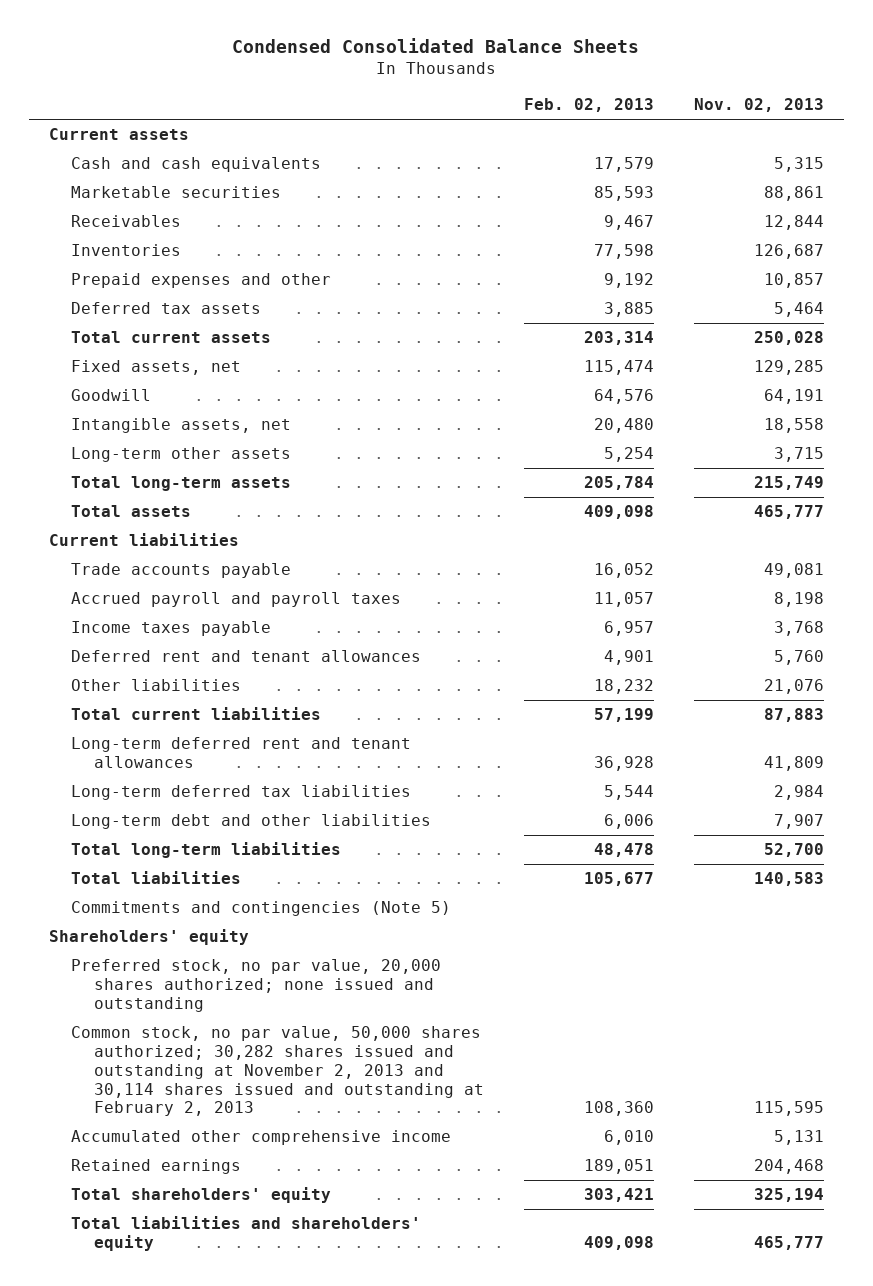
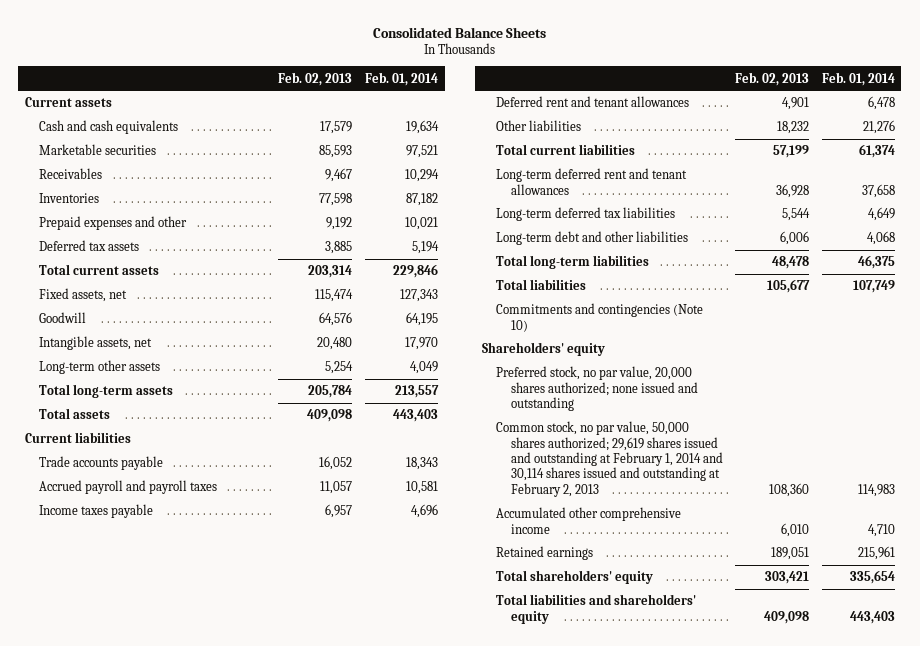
[232,38,640,54] Condensed Consolidated Balance Sheets -> [372,26,546,38] Consolidated Balance Sheets
[693,98,824,113] Nov. 02, 2013 -> none
none -> [365,71,439,86] Feb. 01, 2014
[71,901,452,917] Commitments and contingencies (Note 5) -> [496,303,704,332] Commitments and contingencies (Note 10)
[71,1026,484,1117] Common stock, no par value, 50,000 shares authorized; 30,282 shares issued and outstanding at November 2, 2013 and 30,114 shares issued and outstanding at February 2, 2013 -> [496,421,723,497] Common stock, no par value, 50,000 shares authorized; 29,619 shares issued and outstanding at February 1, 2014 and 30,114 shares issued and outstanding at February 2, 2013

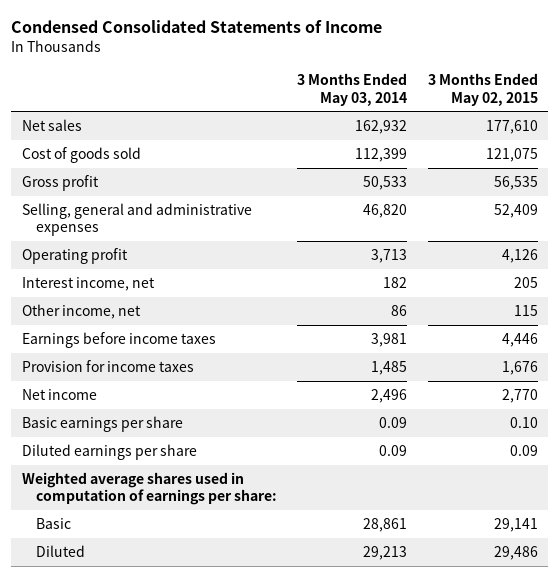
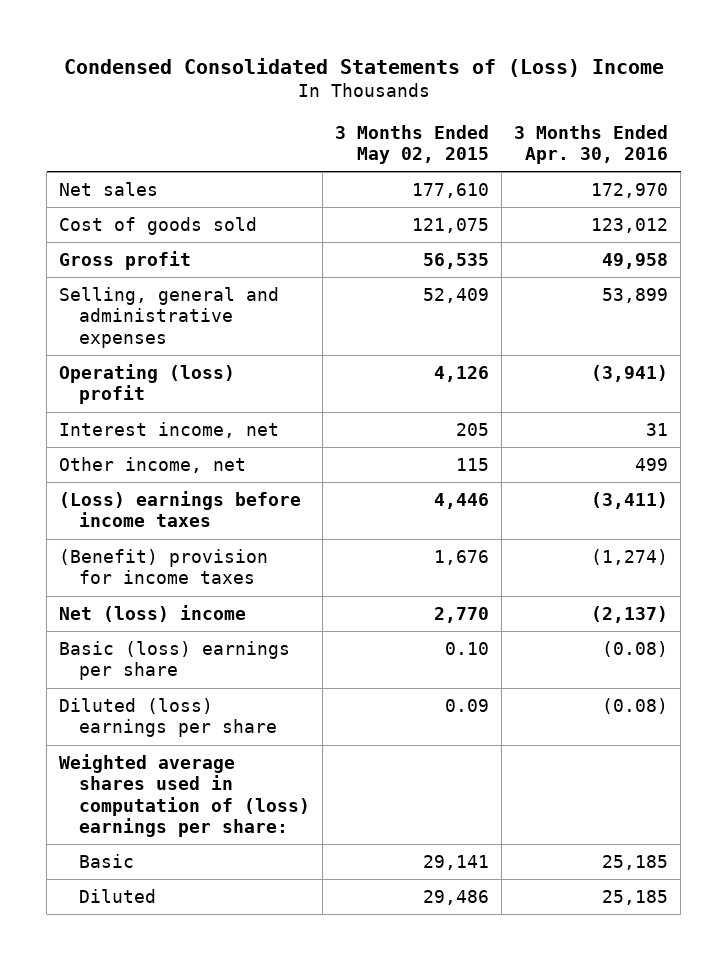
[11,20,383,34] Condensed Consolidated Statements of Income -> [63,57,664,77] Condensed Consolidated Statements of (Loss) Income
[297,73,408,106] 3 Months Ended May 03, 2014 -> none
none -> [514,124,669,165] 3 Months Ended Apr. 30, 2016
[21,247,128,264] Operating profit -> [59,363,236,405] Operating (loss) profit
[21,331,216,348] Earnings before income taxes -> [59,490,302,528] (Loss) earnings before income taxes
[21,359,194,372] Provision for income taxes -> [59,548,269,585] (Benefit) provision for income taxes
[21,388,97,400] Net income -> [59,604,247,622] Net (loss) income
[21,415,183,432] Basic earnings per share -> [59,640,291,681] Basic (loss) earnings per share
[21,443,197,460] Diluted earnings per share -> [59,697,277,738] Diluted (loss) earnings per share
[21,471,277,506] Weighted average shares used in computation of earnings per share: -> [59,753,310,838] Weighted average shares used in computation of (loss) earnings per share:

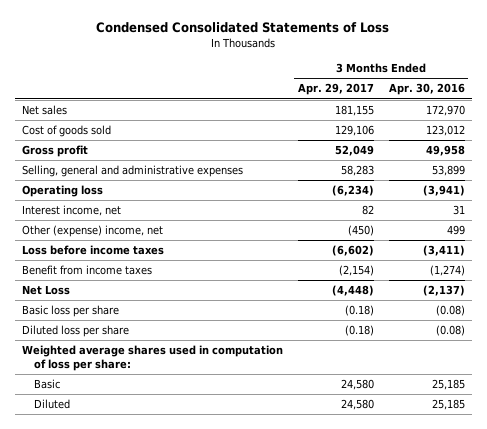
[63,57,664,77] Condensed Consolidated Statements of (Loss) Income -> [96,21,390,33] Condensed Consolidated Statements of Loss
[334,124,489,165] 3 Months Ended May 02, 2015 -> none
none -> [297,83,374,96] Apr. 29, 2017
[59,363,236,405] Operating (loss) profit -> [22,185,104,198] Operating loss
[59,456,247,473] Other income, net -> [22,225,164,238] Other (expense) income, net
[59,490,302,528] (Loss) earnings before income taxes -> [22,245,165,256] Loss before income taxes
[59,548,269,585] (Benefit) provision for income taxes -> [22,265,153,276] Benefit from income taxes
[59,604,247,622] Net (loss) income -> [22,285,71,296] Net Loss
[59,640,291,681] Basic (loss) earnings per share -> [22,305,120,318] Basic loss per share
[59,697,277,738] Diluted (loss) earnings per share -> [22,325,130,338] Diluted loss per share
[59,753,310,838] Weighted average shares used in computation of (loss) earnings per share: -> [22,345,284,371] Weighted average shares used in computation of loss per share:

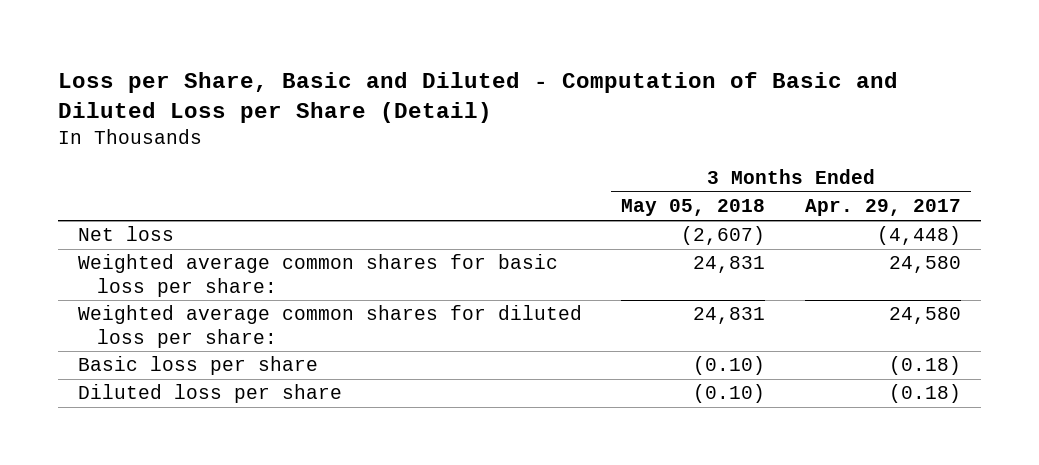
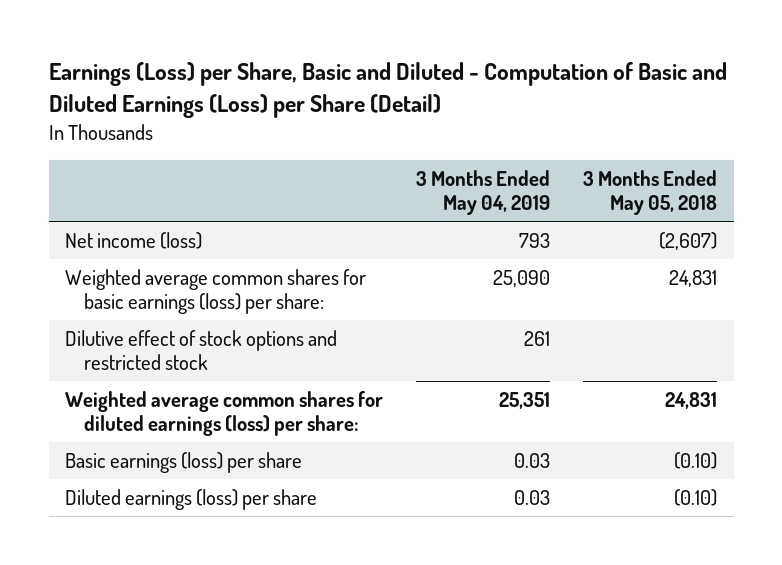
[57,71,898,124] Loss per Share, Basic and Diluted - Computation of Basic and Diluted Loss per Share (Detail) -> [48,62,727,119] Earnings (Loss) per Share, Basic and Diluted - Computation of Basic and Diluted Earnings (Loss) per Share (Detail)
[805,199,962,217] Apr. 29, 2017 -> none
none -> [416,170,551,216] 3 Months Ended May 04, 2019
[77,226,174,242] Net loss -> [65,231,203,249] Net income (loss)
[77,254,558,297] Weighted average common shares for basic loss per share: -> [65,268,367,315] Weighted average common shares for basic earnings (loss) per share:
none -> [65,329,338,371] Dilutive effect of stock options and restricted stock
[77,305,582,348] Weighted average common shares for diluted loss per share: -> [65,390,384,437] Weighted average common shares for diluted earnings (loss) per share:
[77,356,318,376] Basic loss per share -> [65,451,303,473] Basic earnings (loss) per share
[77,384,342,404] Diluted loss per share -> [65,488,318,510] Diluted earnings (loss) per share

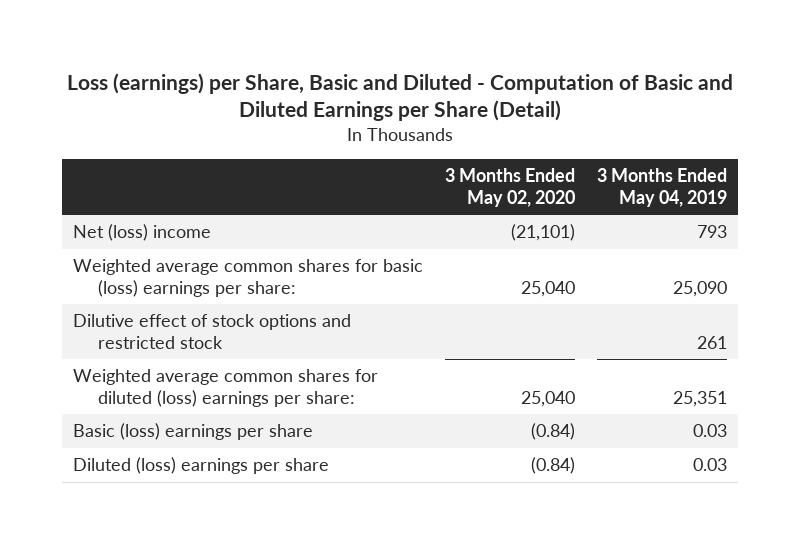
[48,62,727,119] Earnings (Loss) per Share, Basic and Diluted - Computation of Basic and Diluted Earnings (Loss) per Share (Detail) -> [66,72,733,122] Loss (earnings) per Share, Basic and Diluted - Computation of Basic and Diluted Earnings per Share (Detail)
[583,170,718,216] 3 Months Ended May 05, 2018 -> none
none -> [444,168,575,207] 3 Months Ended May 02, 2020
[65,231,203,249] Net income (loss) -> [73,224,212,242] Net (loss) income
[65,268,367,315] Weighted average common shares for basic earnings (loss) per share: -> [73,259,424,297] Weighted average common shares for basic (loss) earnings per share:
[65,390,384,437] Weighted average common shares for diluted earnings (loss) per share: -> [73,369,379,407] Weighted average common shares for diluted (loss) earnings per share:
[65,451,303,473] Basic earnings (loss) per share -> [73,423,314,441] Basic (loss) earnings per share
[65,488,318,510] Diluted earnings (loss) per share -> [73,457,330,475] Diluted (loss) earnings per share

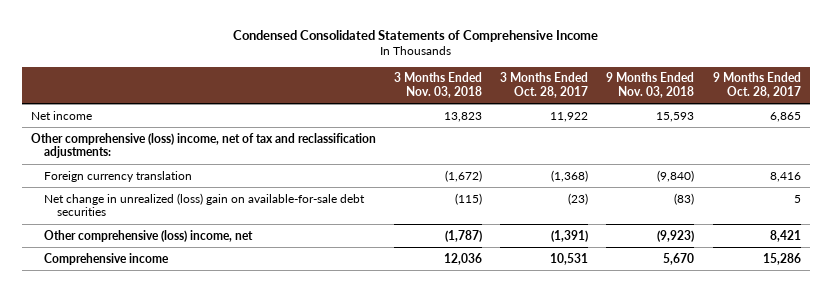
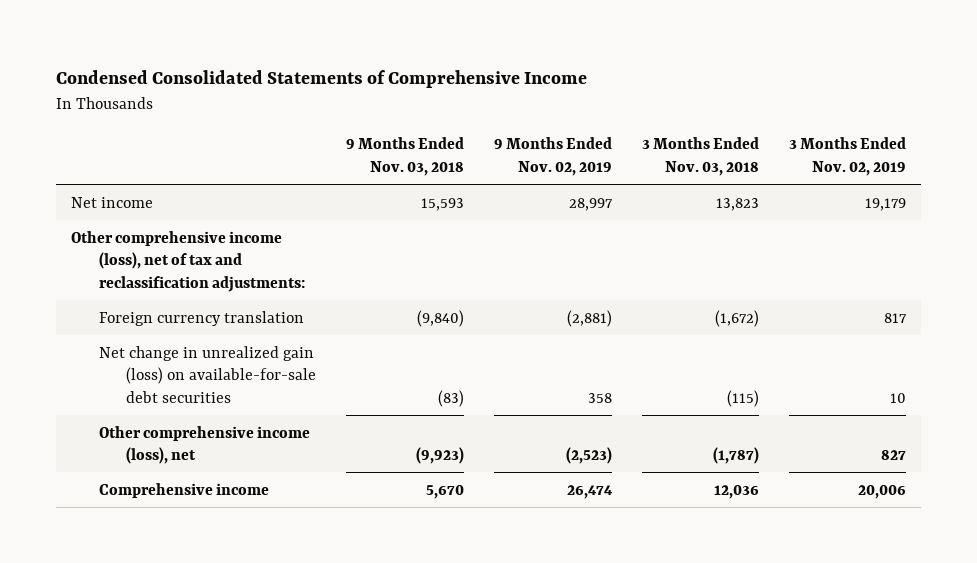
[500,72,589,99] 3 Months Ended Oct. 28, 2017 -> none
[712,72,801,99] 9 Months Ended Oct. 28, 2017 -> none
none -> [494,137,613,176] 9 Months Ended Nov. 02, 2019
none -> [789,137,907,176] 3 Months Ended Nov. 02, 2019
[31,132,377,159] Other comprehensive (loss) income, net of tax and reclassification adjustments: -> [70,230,305,292] Other comprehensive income (loss), net of tax and reclassification adjustments:
[44,192,366,217] Net change in unrealized (loss) gain on available-for-sale debt securities -> [98,345,317,403] Net change in unrealized gain (loss) on available-for-sale debt securities
[44,229,254,242] Other comprehensive (loss) income, net -> [98,425,310,465] Other comprehensive income (loss), net

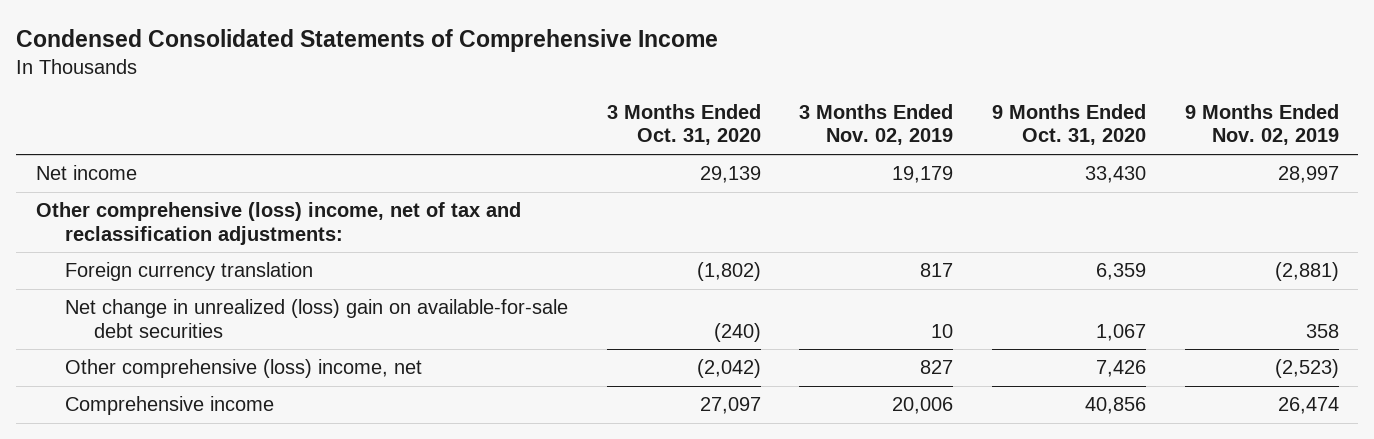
[346,137,465,176] 9 Months Ended Nov. 03, 2018 -> none
[642,137,760,176] 3 Months Ended Nov. 03, 2018 -> none
none -> [606,104,761,146] 3 Months Ended Oct. 31, 2020
none -> [991,104,1146,146] 9 Months Ended Oct. 31, 2020
[70,230,305,292] Other comprehensive income (loss), net of tax and reclassification adjustments: -> [35,202,521,245] Other comprehensive (loss) income, net of tax and reclassification adjustments:
[98,345,317,403] Net change in unrealized gain (loss) on available-for-sale debt securities -> [64,299,568,338] Net change in unrealized (loss) gain on available-for-sale debt securities
[98,425,310,465] Other comprehensive income (loss), net -> [64,359,422,379] Other comprehensive (loss) income, net

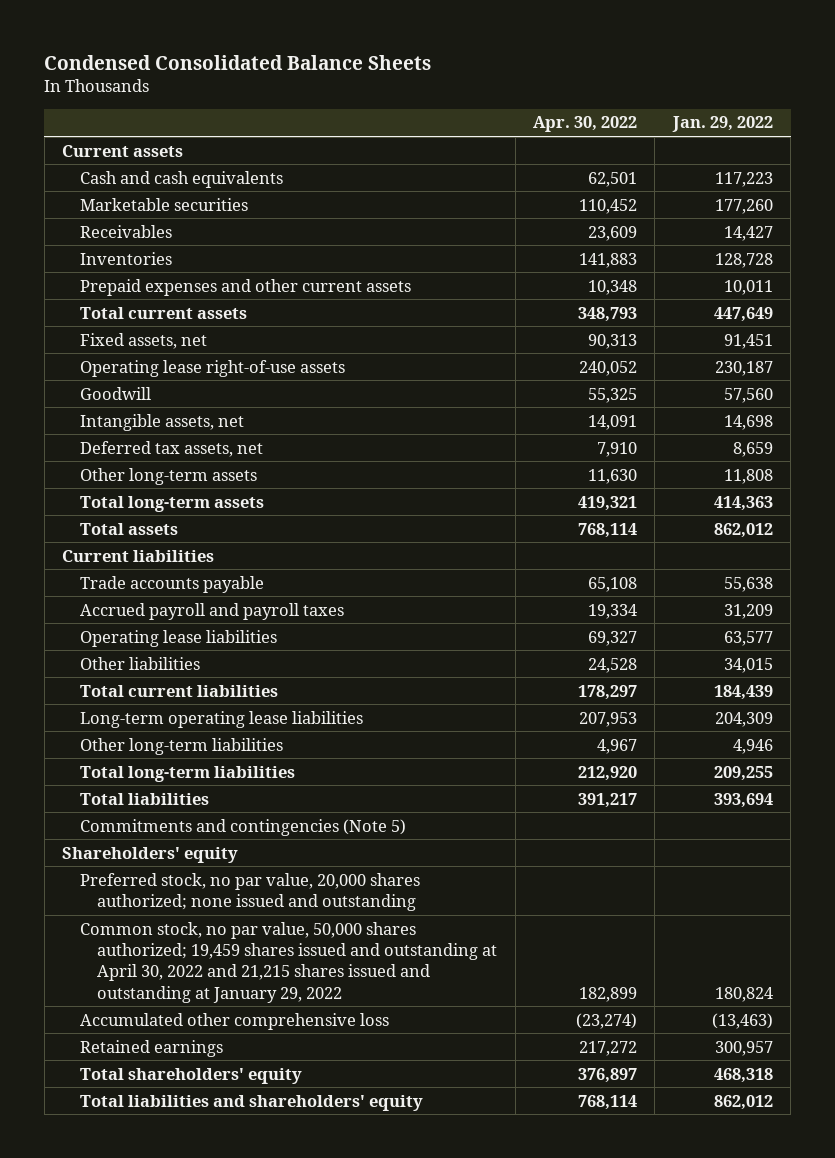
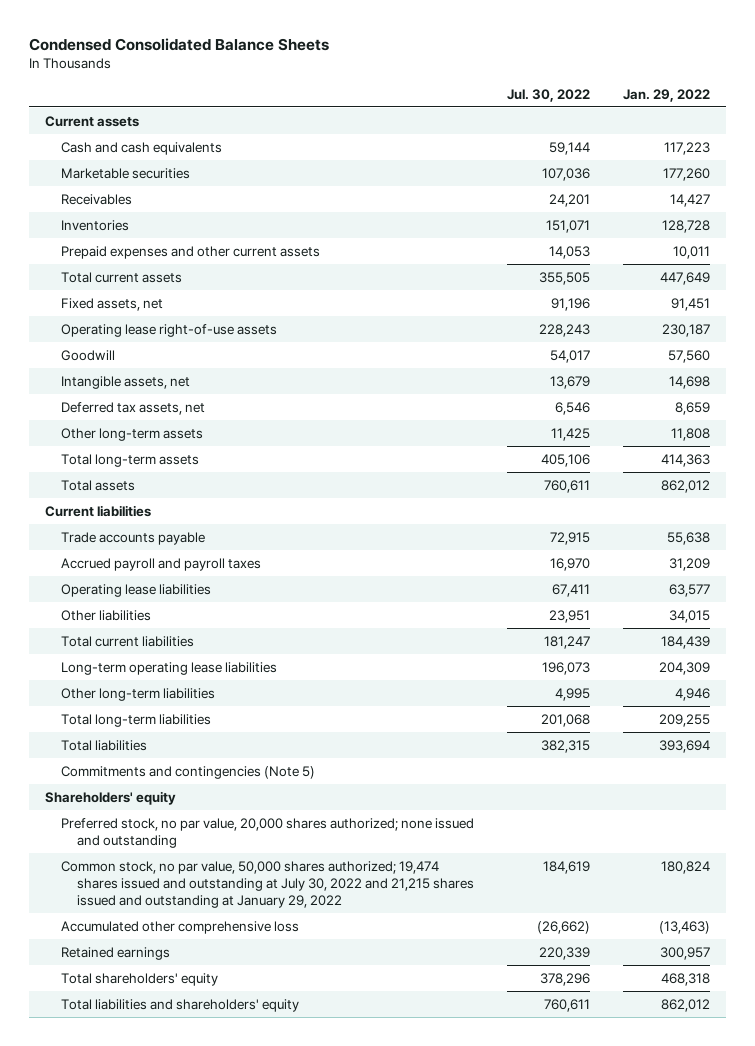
[533,116,638,133] Apr. 30, 2022 -> none
none -> [506,88,590,102] Jul. 30, 2022
[79,921,498,1003] Common stock, no par value, 50,000 shares authorized; 19,459 shares issued and outstanding at April 30, 2022 and 21,215 shares issued and outstanding at January 29, 2022 -> [61,860,474,908] Common stock, no par value, 50,000 shares authorized; 19,474 shares issued and outstanding at July 30, 2022 and 21,215 shares issued and outstanding at January 29, 2022

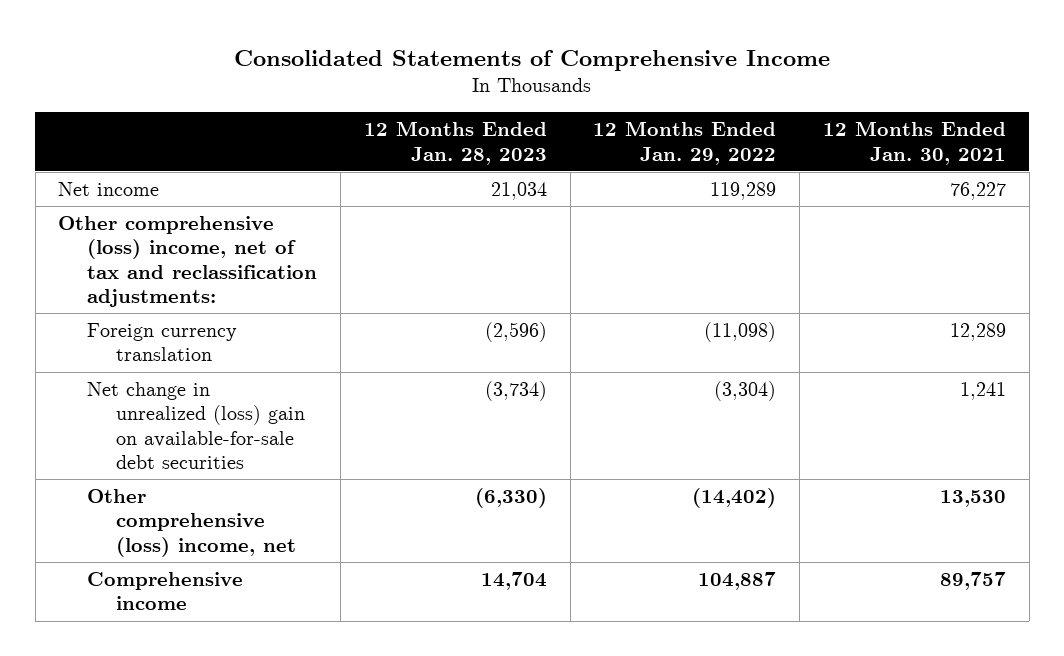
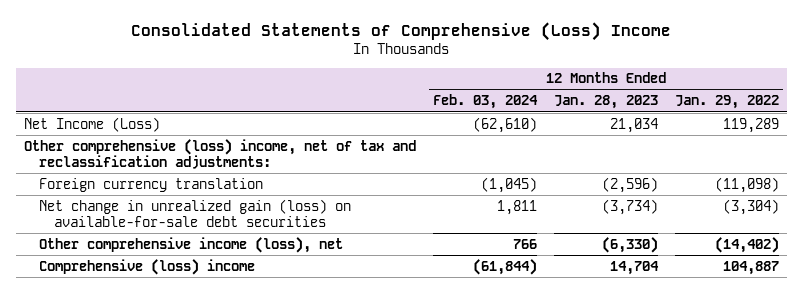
[234,49,831,71] Consolidated Statements of Comprehensive Income -> [131,22,672,42] Consolidated Statements of Comprehensive (Loss) Income
[822,121,1006,165] 12 Months Ended Jan. 30, 2021 -> none
none -> [432,94,538,110] Feb. 03, 2024
[58,181,160,196] Net income -> [23,116,160,132] Net Income (Loss)
[87,381,306,470] Net change in unrealized (loss) gain on available-for-sale debt securities -> [39,198,352,228] Net change in unrealized gain (loss) on available-for-sale debt securities
[87,488,297,557] Other comprehensive (loss) income, net -> [39,236,344,253] Other comprehensive income (loss), net
[87,571,244,611] Comprehensive income -> [39,258,256,275] Comprehensive (loss) income

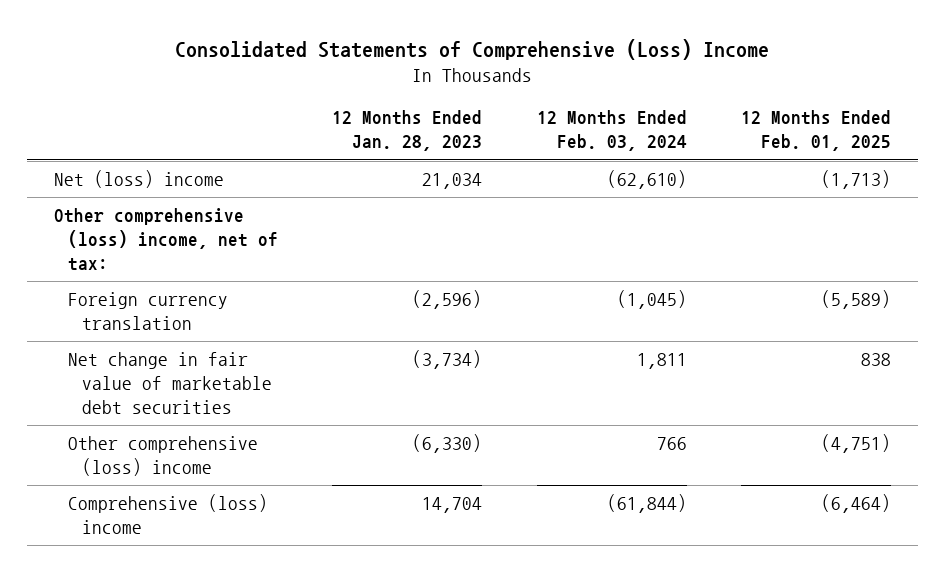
[674,95,779,110] Jan. 29, 2022 -> none
none -> [740,110,891,152] 12 Months Ended Feb. 01, 2025
[23,116,160,132] Net Income (Loss) -> [53,170,224,189] Net (loss) income
[23,138,416,170] Other comprehensive (loss) income, net of tax and reclassification adjustments: -> [53,208,279,272] Other comprehensive (loss) income, net of tax:
[39,198,352,228] Net change in unrealized gain (loss) on available-for-sale debt securities -> [68,352,273,415] Net change in fair value of marketable debt securities
[39,236,344,253] Other comprehensive income (loss), net -> [68,436,259,477] Other comprehensive (loss) income

